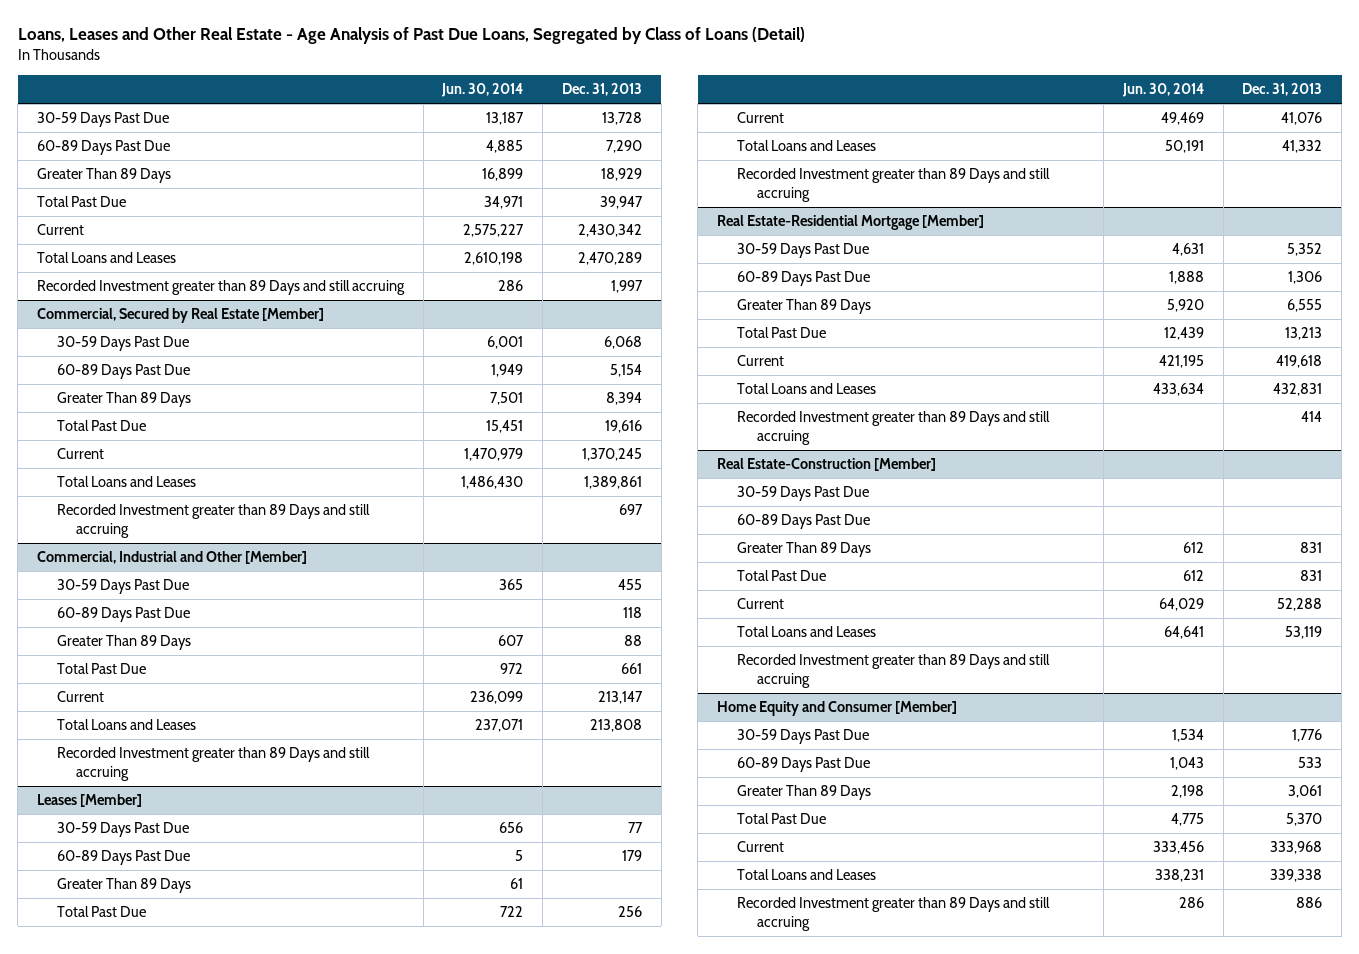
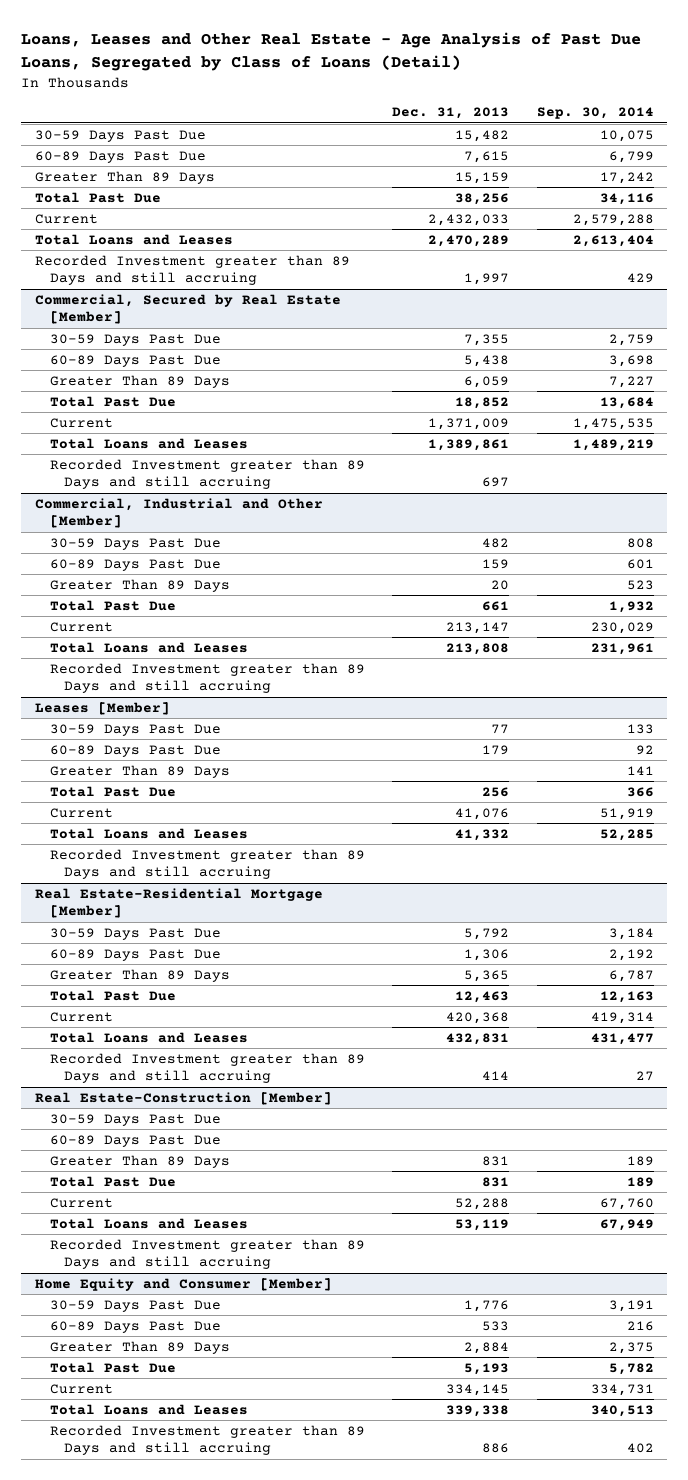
[441,83,524,98] Jun. 30, 2014 -> none
none -> [536,107,654,120] Sep. 30, 2014
[601,112,642,126] 13,728 -> [455,129,510,142] 15,482
[605,140,642,154] 7,290 -> [464,150,510,163] 7,615
[600,168,642,182] 18,929 -> [455,171,510,184] 15,159
[599,196,643,210] 39,947 -> [455,192,510,205] 38,256
[577,224,642,238] 2,430,342 -> [428,213,510,226] 2,432,033
[603,336,642,350] 6,068 -> [464,333,510,346] 7,355
[609,364,642,378] 5,154 -> [464,354,510,367] 5,438
[605,392,642,406] 8,394 -> [464,375,510,388] 6,059
[604,420,642,434] 19,616 -> [455,396,510,409] 18,852
[581,448,642,462] 1,370,245 -> [428,417,510,430] 1,371,009
[617,579,642,591] 455 -> [482,537,510,548] 482
[622,607,642,619] 118 -> [482,558,510,569] 159
[623,635,642,647] 88 -> [491,579,510,590] 20
[1287,243,1323,257] 5,352 -> [464,927,510,940] 5,792
[1287,299,1323,313] 6,555 -> [464,969,510,982] 5,365
[1285,327,1323,341] 13,213 -> [455,990,510,1003] 12,463
[1276,355,1323,369] 419,618 -> [446,1011,510,1024] 420,368
[1288,785,1323,799] 3,061 -> [464,1341,510,1354] 2,884
[1286,813,1323,827] 5,370 -> [464,1362,510,1375] 5,193
[1270,841,1323,855] 333,968 -> [446,1383,510,1396] 334,145

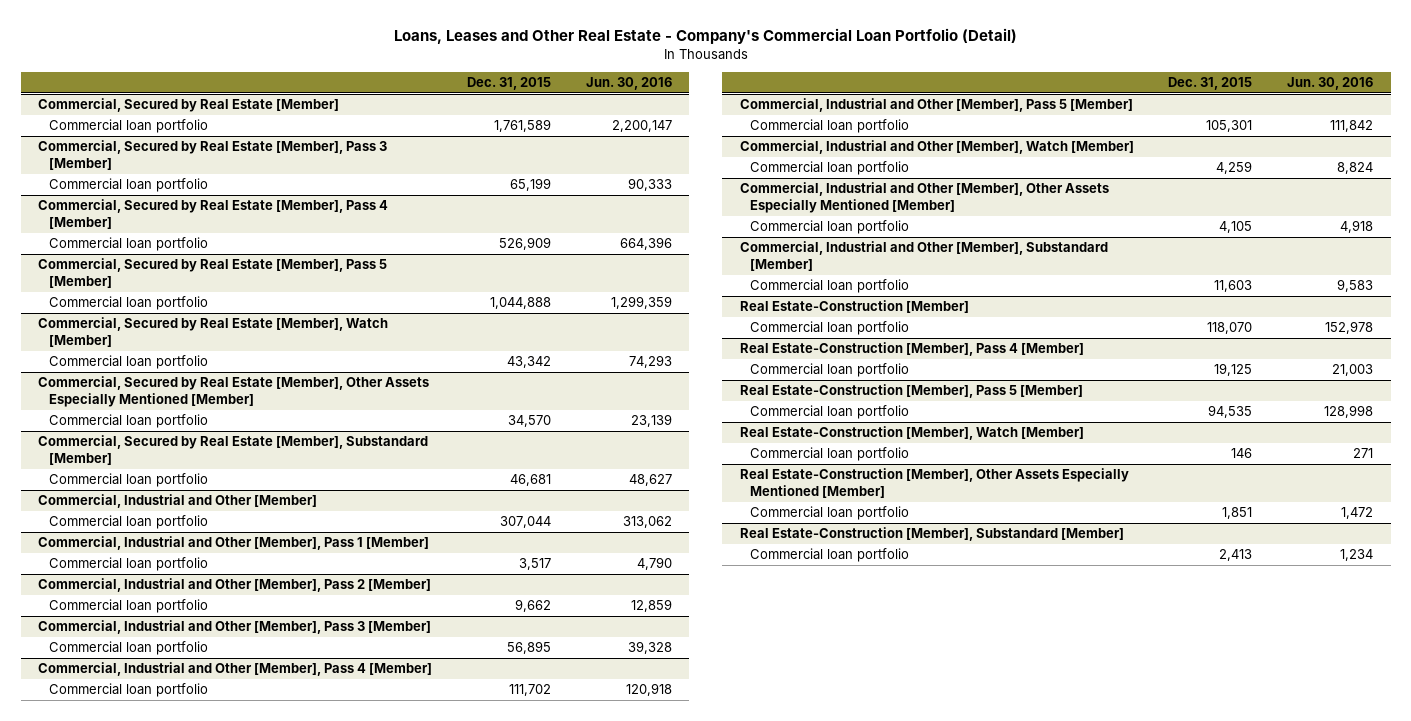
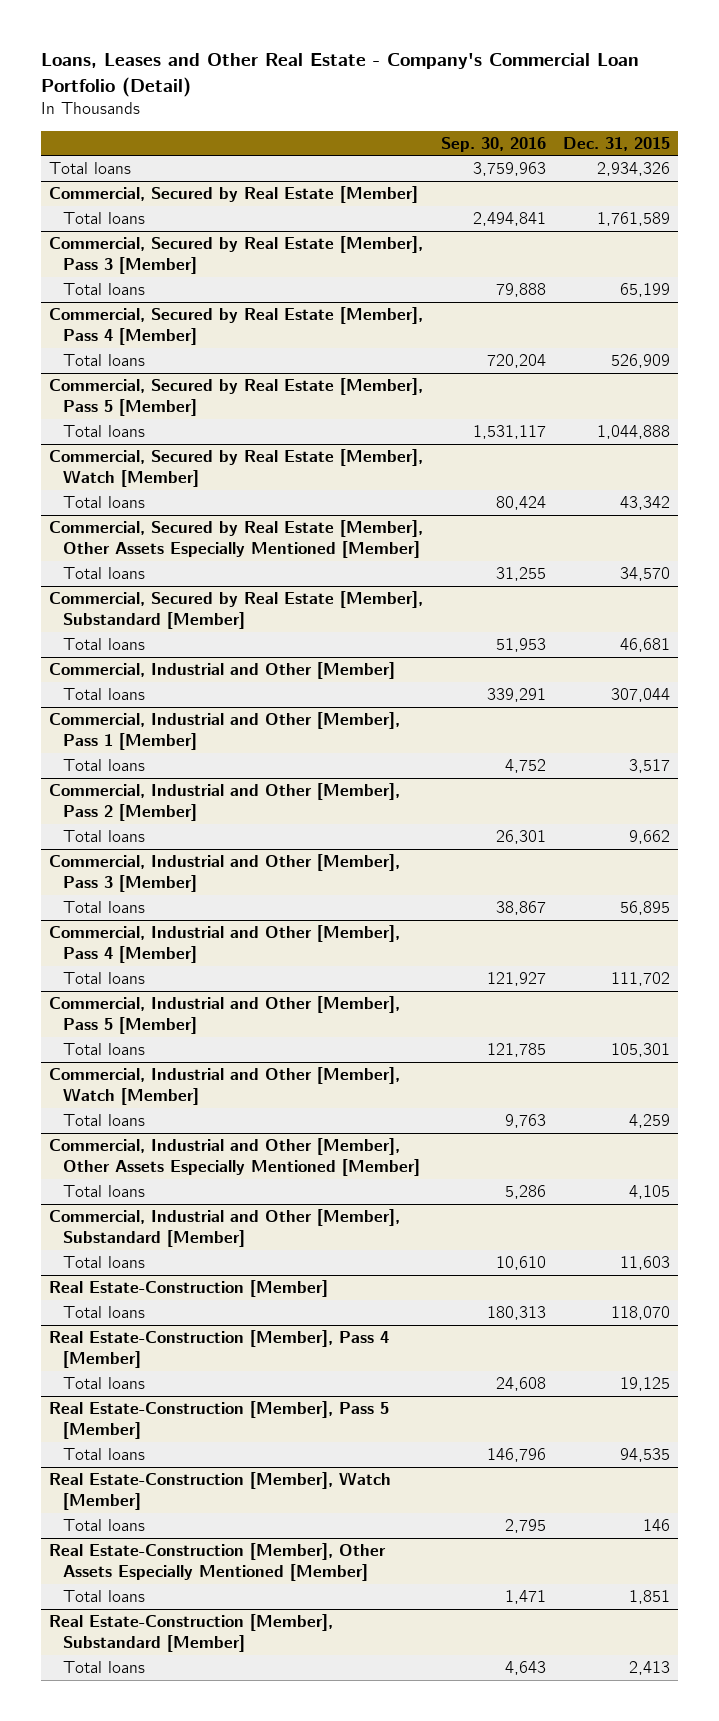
[585,77,672,91] Jun. 30, 2016 -> none
none -> [440,136,546,152] Sep. 30, 2016
none -> [49,162,132,175] Total loans
[48,119,208,134] Commercial loan portfolio -> [63,212,146,225] Total loans
[48,178,208,193] Commercial loan portfolio -> [63,283,146,296] Total loans
[48,237,208,252] Commercial loan portfolio -> [63,354,146,367] Total loans
[48,296,208,311] Commercial loan portfolio -> [63,425,146,438] Total loans
[48,355,208,370] Commercial loan portfolio -> [63,496,146,509] Total loans
[48,414,208,429] Commercial loan portfolio -> [63,567,146,580] Total loans
[48,473,208,488] Commercial loan portfolio -> [63,638,146,651] Total loans
[48,515,208,530] Commercial loan portfolio -> [63,688,146,701] Total loans
[48,557,208,572] Commercial loan portfolio -> [63,759,146,772] Total loans
[48,599,208,614] Commercial loan portfolio -> [63,830,146,843] Total loans
[48,641,208,656] Commercial loan portfolio -> [63,901,146,914] Total loans
[48,683,208,698] Commercial loan portfolio -> [63,972,146,985] Total loans
[750,119,910,134] Commercial loan portfolio -> [63,1043,146,1056] Total loans
[750,161,910,176] Commercial loan portfolio -> [63,1114,146,1127] Total loans
[750,220,910,235] Commercial loan portfolio -> [63,1185,146,1198] Total loans
[750,279,910,294] Commercial loan portfolio -> [63,1256,146,1269] Total loans
[750,321,910,336] Commercial loan portfolio -> [63,1306,146,1319] Total loans
[750,363,910,378] Commercial loan portfolio -> [63,1377,146,1390] Total loans
[750,405,910,420] Commercial loan portfolio -> [63,1448,146,1461] Total loans
[750,447,910,462] Commercial loan portfolio -> [63,1519,146,1532] Total loans
[750,506,910,521] Commercial loan portfolio -> [63,1590,146,1603] Total loans
[750,548,910,563] Commercial loan portfolio -> [63,1661,146,1674] Total loans

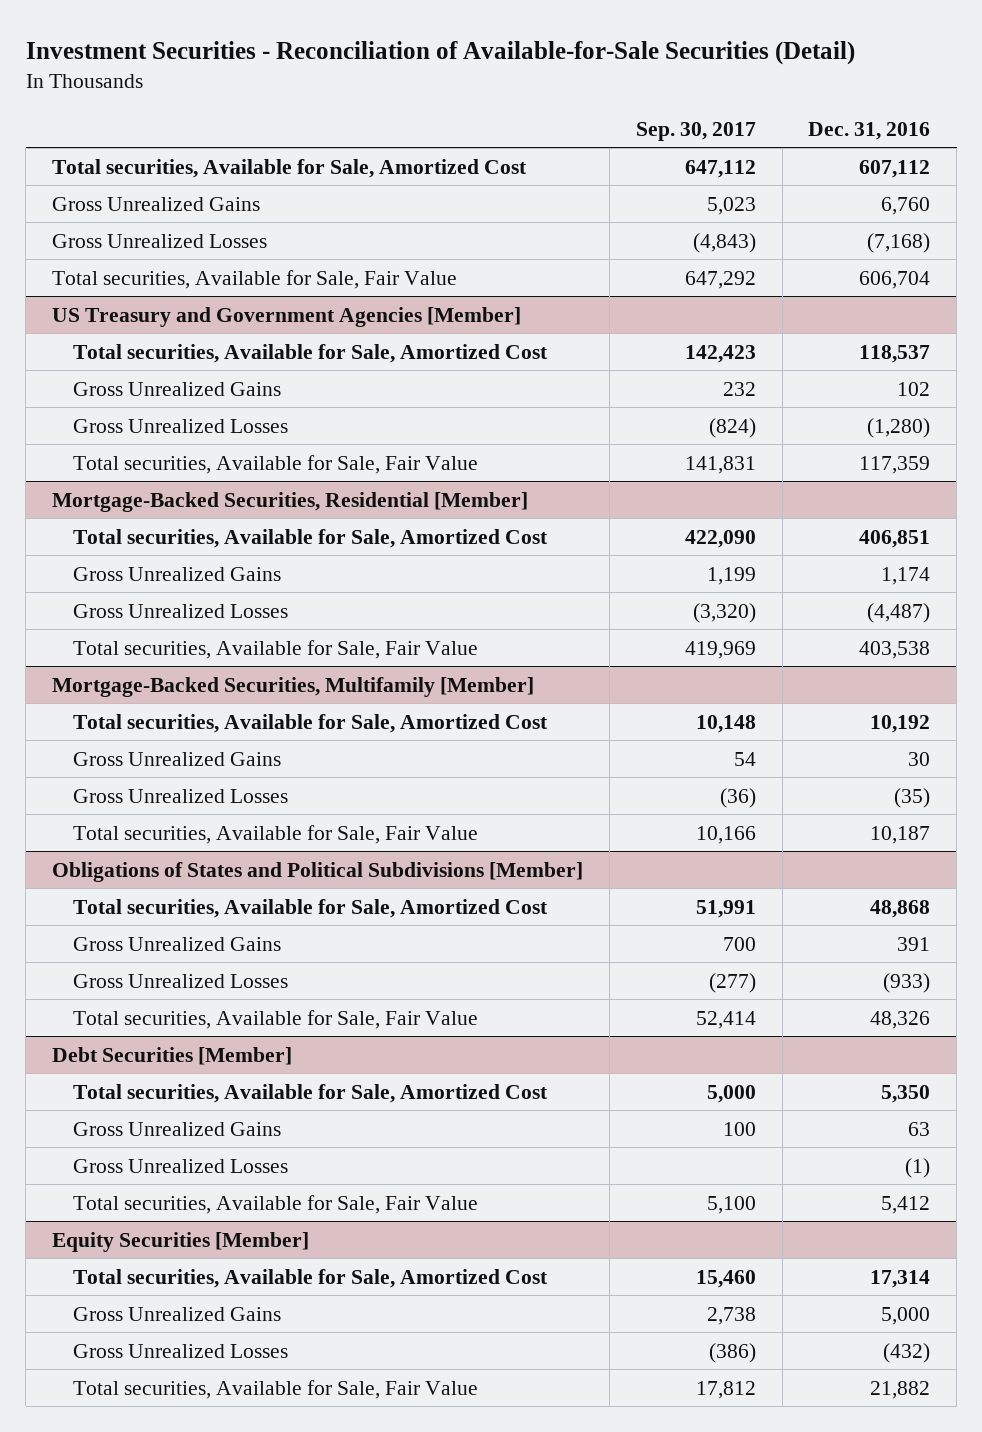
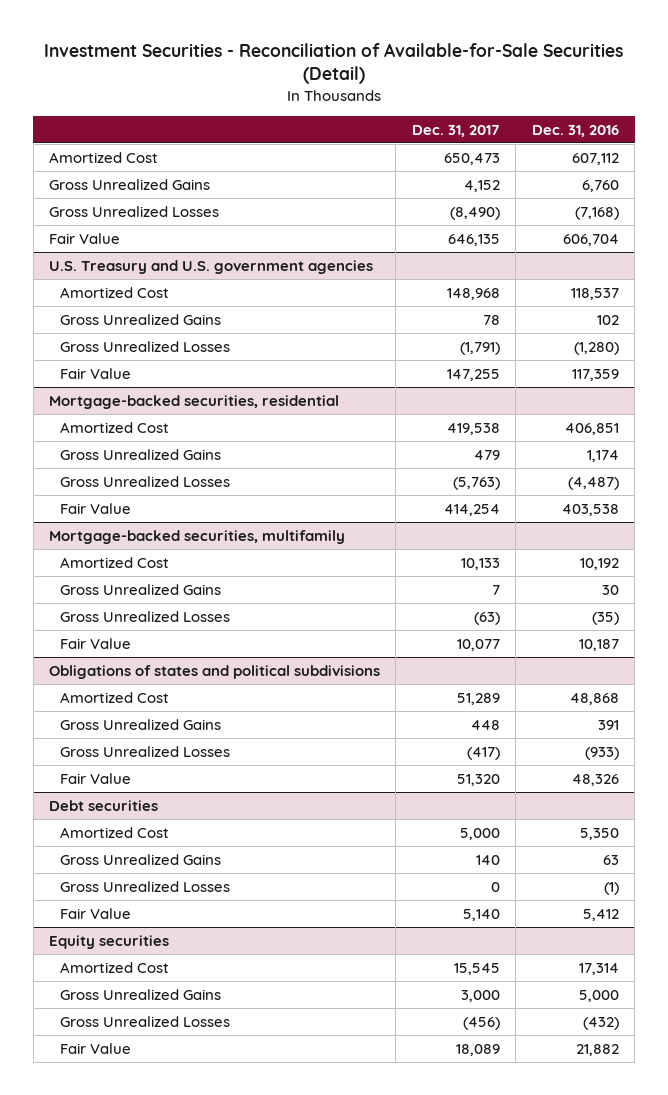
[635,121,756,141] Sep. 30, 2017 -> none
none -> [411,124,500,137] Dec. 31, 2017
[51,158,527,178] Total securities, Available for Sale, Amortized Cost -> [48,151,158,163] Amortized Cost
[51,269,457,289] Total securities, Available for Sale, Fair Value -> [48,232,120,244] Fair Value
[51,306,521,327] US Treasury and Government Agencies [Member] -> [48,259,373,274] U.S. Treasury and U.S. government agencies
[73,343,549,363] Total securities, Available for Sale, Amortized Cost -> [60,286,170,298] Amortized Cost
[73,454,479,474] Total securities, Available for Sale, Fair Value -> [60,367,132,379] Fair Value
[51,491,528,512] Mortgage-Backed Securities, Residential [Member] -> [48,394,339,409] Mortgage-backed securities, residential
[73,528,549,548] Total securities, Available for Sale, Amortized Cost -> [60,421,170,433] Amortized Cost
[73,639,479,659] Total securities, Available for Sale, Fair Value -> [60,502,132,514] Fair Value
[51,676,534,697] Mortgage-Backed Securities, Multifamily [Member] -> [48,529,345,544] Mortgage-backed securities, multifamily
[73,713,549,733] Total securities, Available for Sale, Amortized Cost -> [60,556,170,568] Amortized Cost
[73,824,479,844] Total securities, Available for Sale, Fair Value -> [60,637,132,649] Fair Value
[51,861,583,882] Obligations of States and Political Subdivisions [Member] -> [48,664,380,679] Obligations of states and political subdivisions
[73,898,549,918] Total securities, Available for Sale, Amortized Cost -> [60,691,170,703] Amortized Cost
[73,1009,479,1029] Total securities, Available for Sale, Fair Value -> [60,772,132,784] Fair Value
[51,1046,292,1065] Debt Securities [Member] -> [48,799,158,811] Debt securities
[73,1083,549,1103] Total securities, Available for Sale, Amortized Cost -> [60,826,170,838] Amortized Cost
[73,1194,479,1214] Total securities, Available for Sale, Fair Value -> [60,907,132,919] Fair Value
[51,1231,309,1252] Equity Securities [Member] -> [48,934,169,949] Equity securities
[73,1268,549,1288] Total securities, Available for Sale, Amortized Cost -> [60,961,170,973] Amortized Cost
[73,1379,479,1399] Total securities, Available for Sale, Fair Value -> [60,1042,132,1054] Fair Value

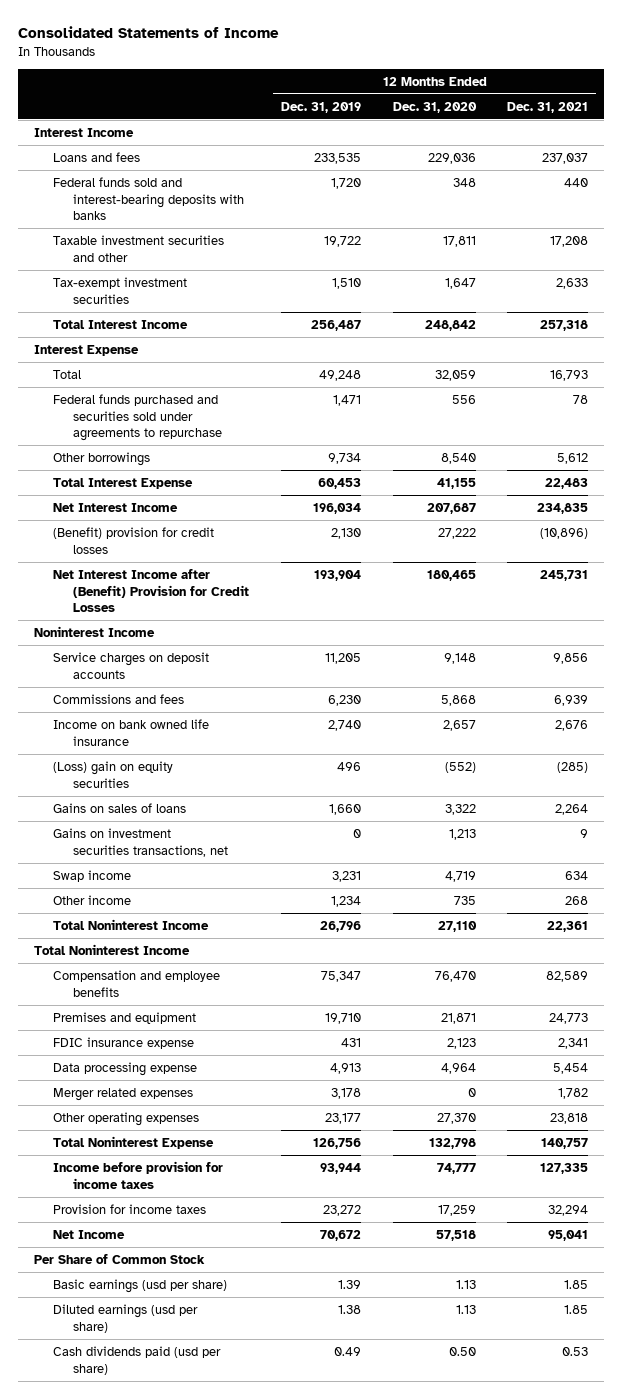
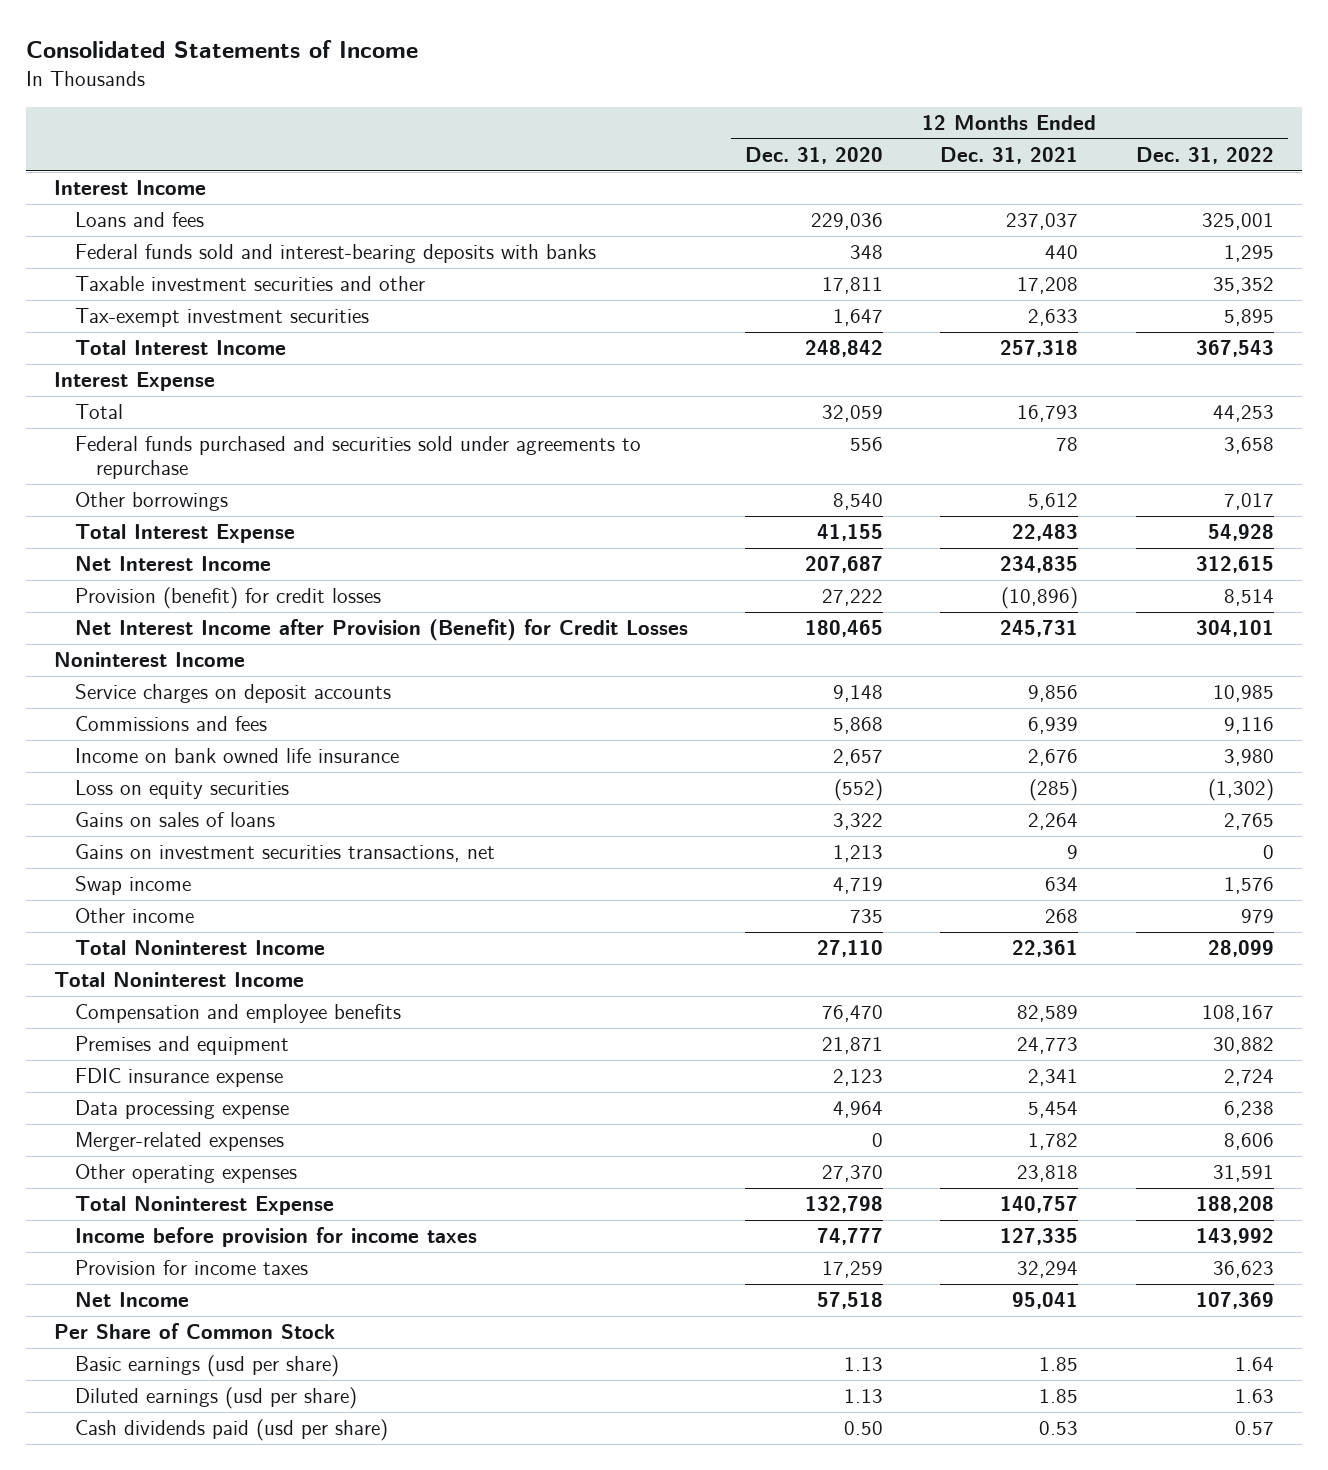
[280,101,361,113] Dec. 31, 2019 -> none
none -> [1135,147,1274,165] Dec. 31, 2022
[53,526,215,554] (Benefit) provision for credit losses -> [75,587,382,610] Provision (benefit) for credit losses
[53,568,250,613] Net Interest Income after (Benefit) Provision for Credit Losses -> [75,619,689,642] Net Interest Income after Provision (Benefit) for Credit Losses
[53,760,174,788] (Loss) gain on equity securities -> [75,780,290,800] Loss on equity securities
[53,1087,194,1101] Merger related expenses -> [75,1132,285,1152] Merger-related expenses

